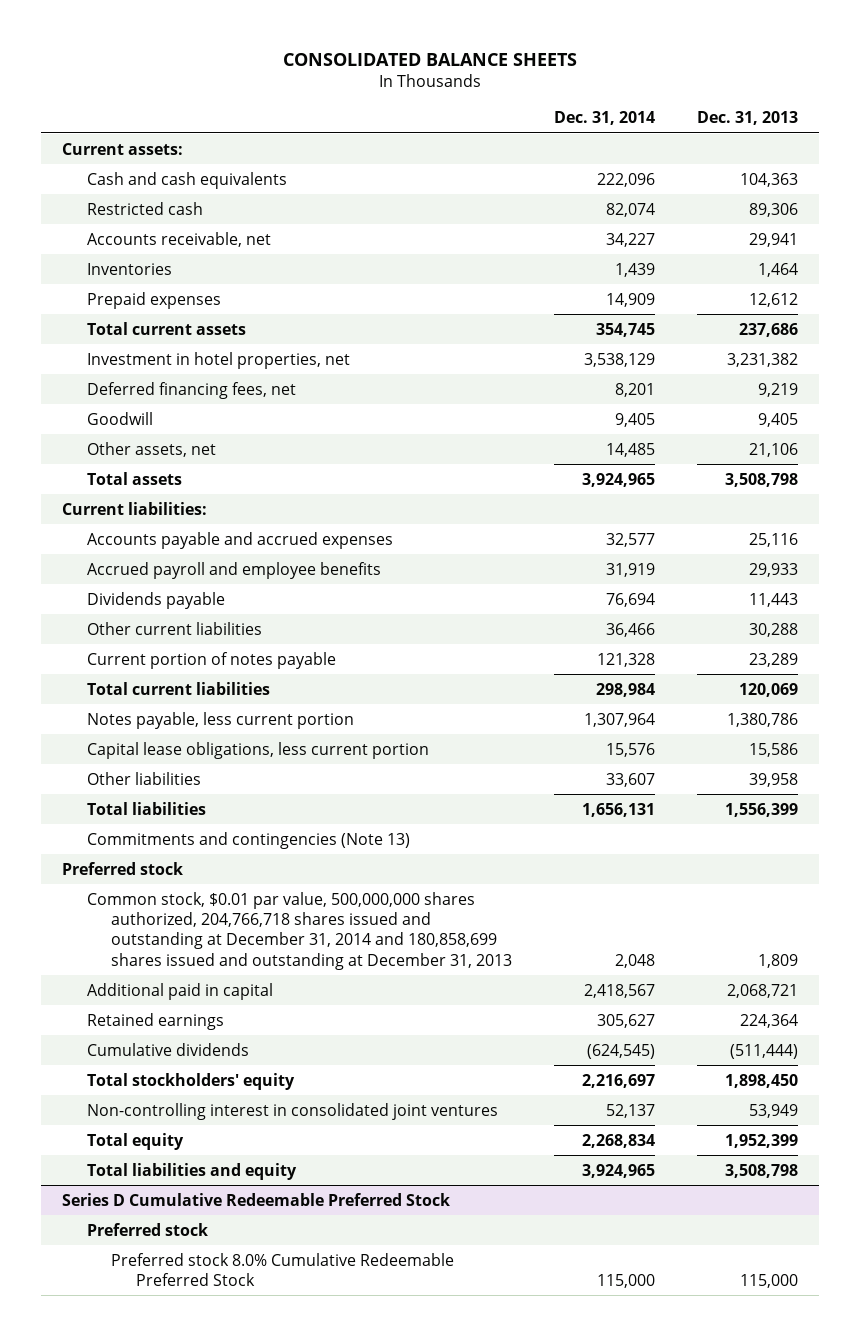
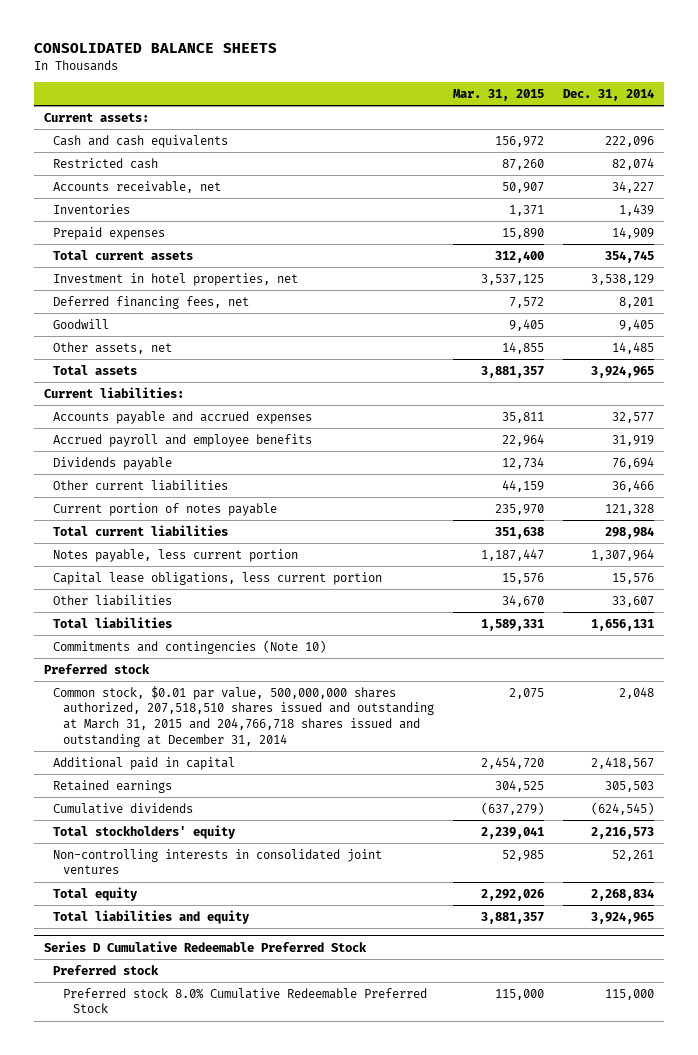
[697,111,799,126] Dec. 31, 2013 -> none
none -> [453,88,545,101] Mar. 31, 2015
[86,831,410,849] Commitments and contingencies (Note 13) -> [53,639,327,654] Commitments and contingencies (Note 10)
[86,891,513,970] Common stock, $0.01 par value, 500,000,000 shares authorized, 204,766,718 shares issued and outstanding at December 31, 2014 and 180,858,699 shares issued and outstanding at December 31, 2013 -> [53,685,434,747] Common stock, $0.01 par value, 500,000,000 shares authorized, 207,518,510 shares issued and outstanding at March 31, 2015 and 204,766,718 shares issued and outstanding at December 31, 2014
[597,1013,656,1028] 305,627 -> [605,780,655,792] 305,503
[582,1073,656,1088] 2,216,697 -> [591,826,655,839] 2,216,573
[86,1102,498,1120] Non-controlling interest in consolidated joint ventures -> [53,848,383,875] Non-controlling interests in consolidated joint ventures
[606,1103,656,1118] 52,137 -> [612,849,655,861] 52,261

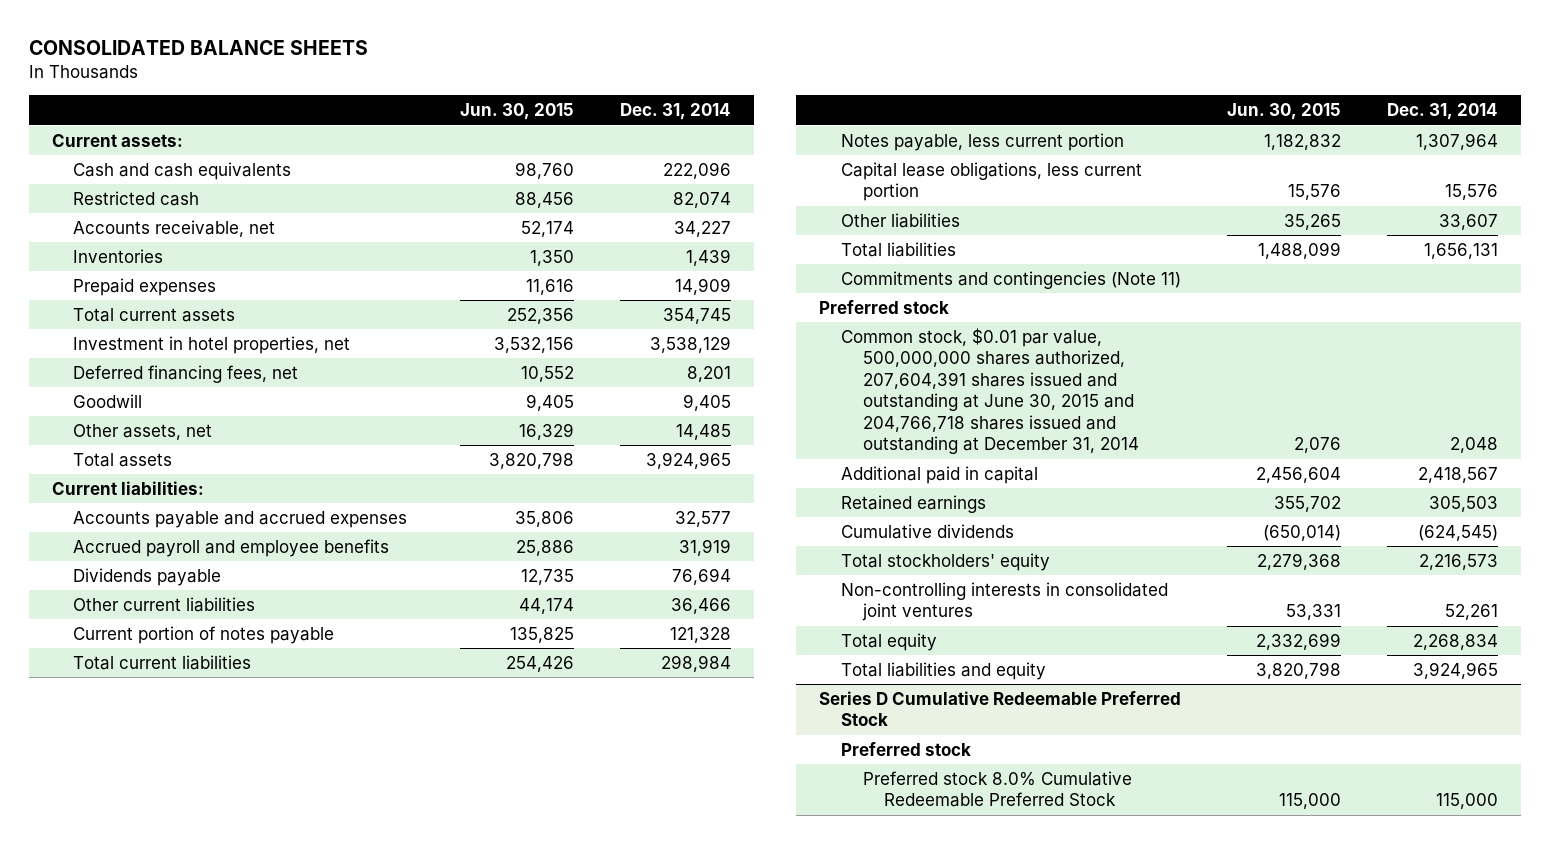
[453,88,545,101] Mar. 31, 2015 -> none
none -> [459,103,574,121] Jun. 30, 2015
[53,639,327,654] Commitments and contingencies (Note 10) -> [840,270,1181,289] Commitments and contingencies (Note 11)
[53,685,434,747] Common stock, $0.01 par value, 500,000,000 shares authorized, 207,518,510 shares issued and outstanding at March 31, 2015 and 204,766,718 shares issued and outstanding at December 31, 2014 -> [840,327,1139,455] Common stock, $0.01 par value, 500,000,000 shares authorized, 207,604,391 shares issued and outstanding at June 30, 2015 and 204,766,718 shares issued and outstanding at December 31, 2014

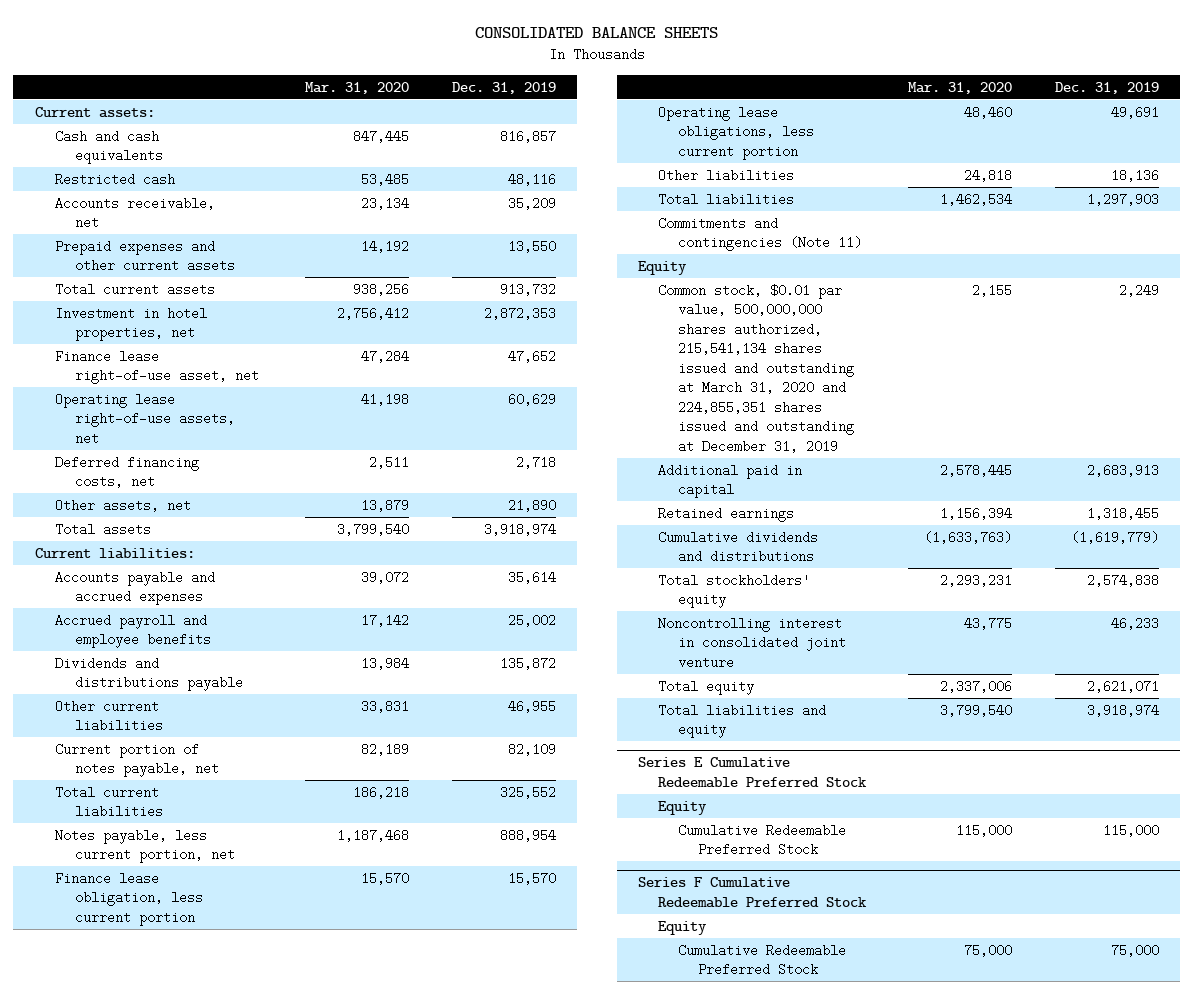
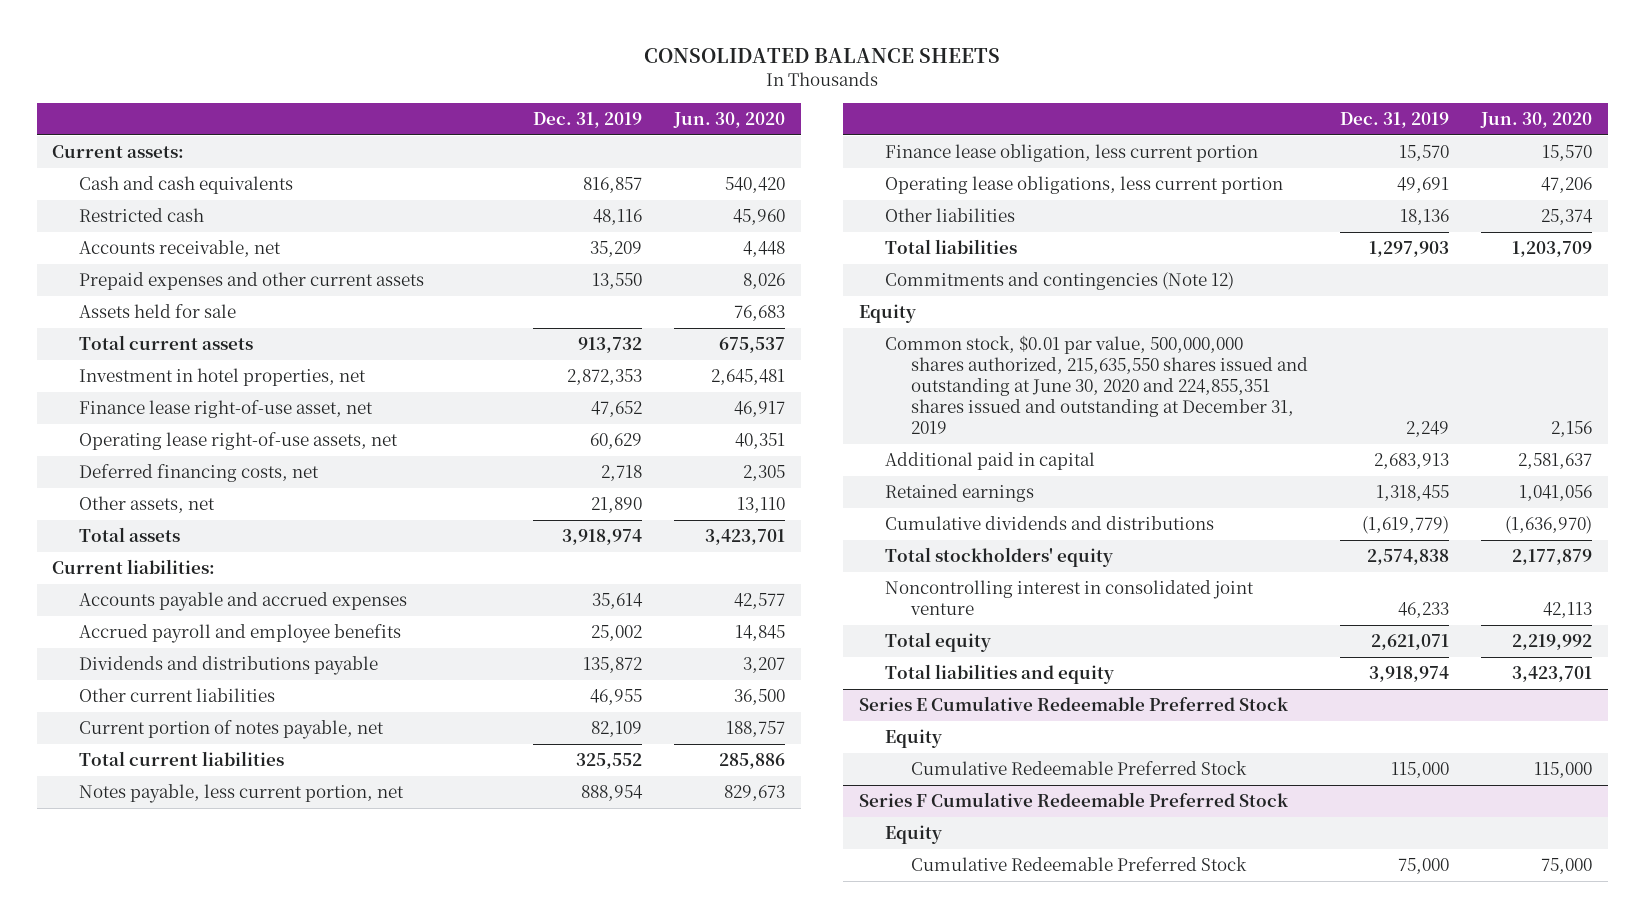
[305,81,410,94] Mar. 31, 2020 -> none
none -> [673,111,786,128] Jun. 30, 2020
none -> [78,304,236,319] Assets held for sale
[657,216,862,252] Commitments and contingencies (Note 11) -> [885,272,1235,291] Commitments and contingencies (Note 12)
[657,283,854,453] Common stock, $0.01 par value, 500,000,000 shares authorized, 215,541,134 shares issued and outstanding at March 31, 2020 and 224,855,351 shares issued and outstanding at December 31, 2019 -> [885,335,1309,435] Common stock, $0.01 par value, 500,000,000 shares authorized, 215,635,550 shares issued and outstanding at June 30, 2020 and 224,855,351 shares issued and outstanding at December 31, 2019

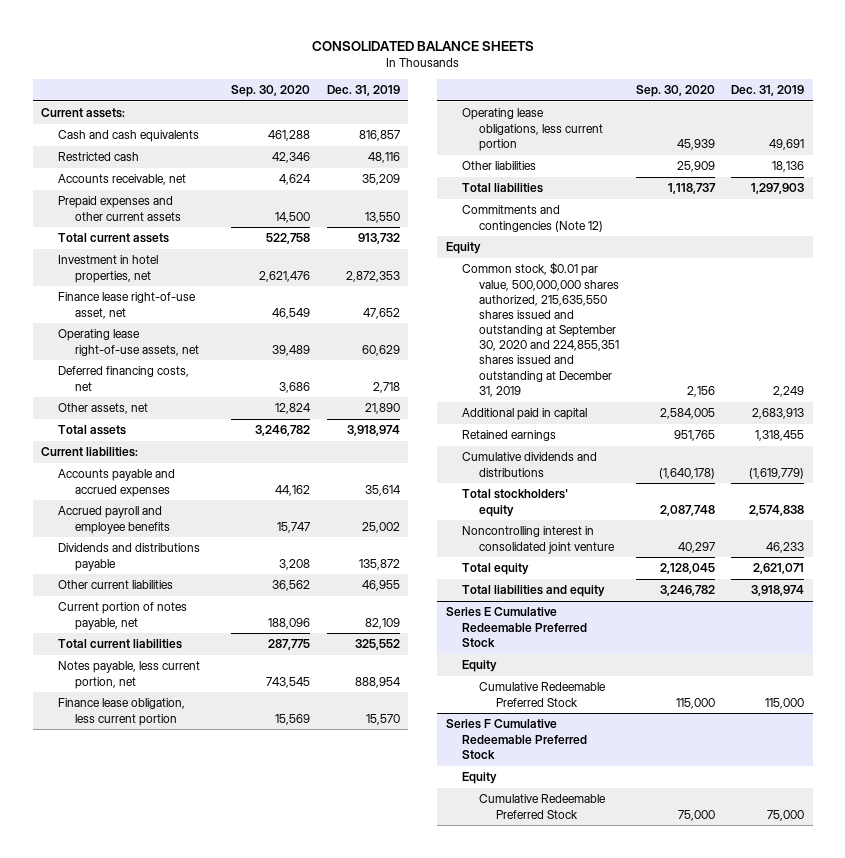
[673,111,786,128] Jun. 30, 2020 -> none
none -> [231,85,311,98] Sep. 30, 2020
[78,304,236,319] Assets held for sale -> none
[885,335,1309,435] Common stock, $0.01 par value, 500,000,000 shares authorized, 215,635,550 shares issued and outstanding at June 30, 2020 and 224,855,351 shares issued and outstanding at December 31, 2019 -> [462,262,620,397] Common stock, $0.01 par value, 500,000,000 shares authorized, 215,635,550 shares issued and outstanding at September 30, 2020 and 224,855,351 shares issued and outstanding at December 31, 2019

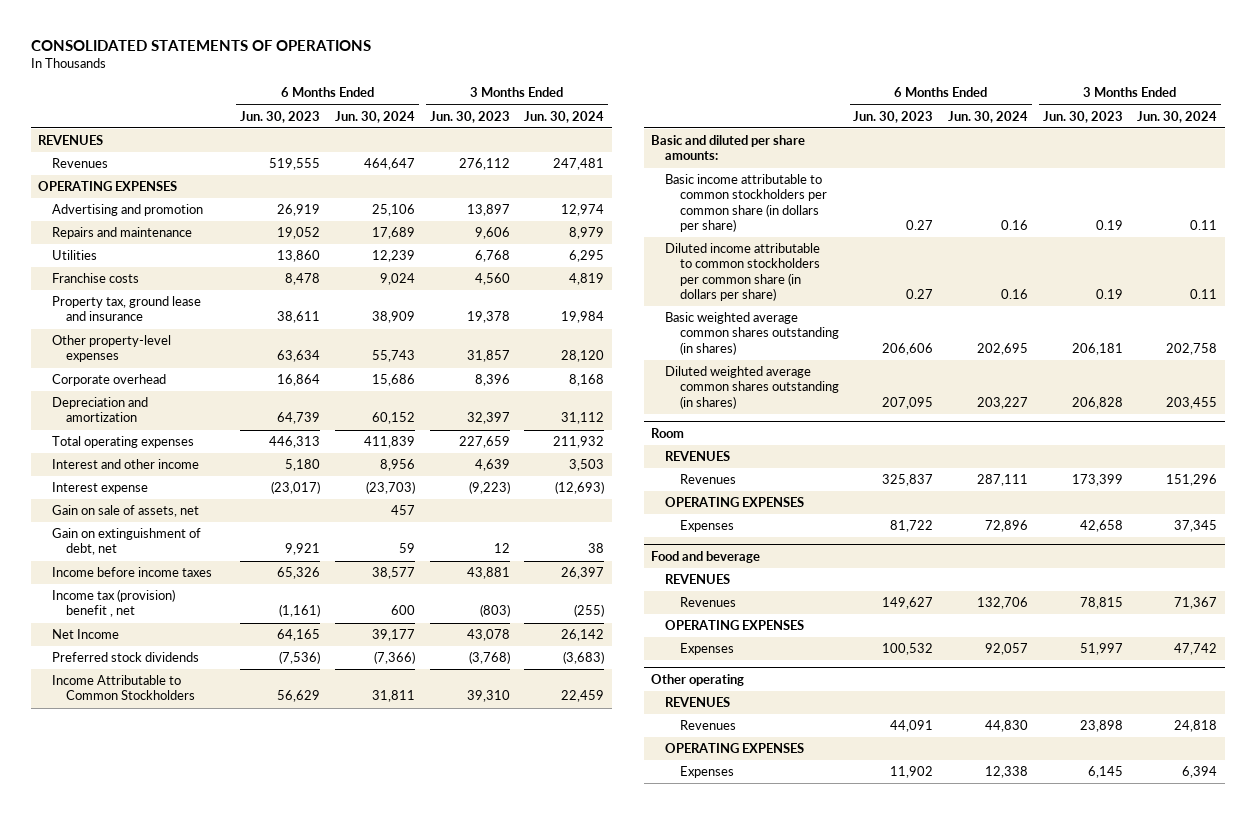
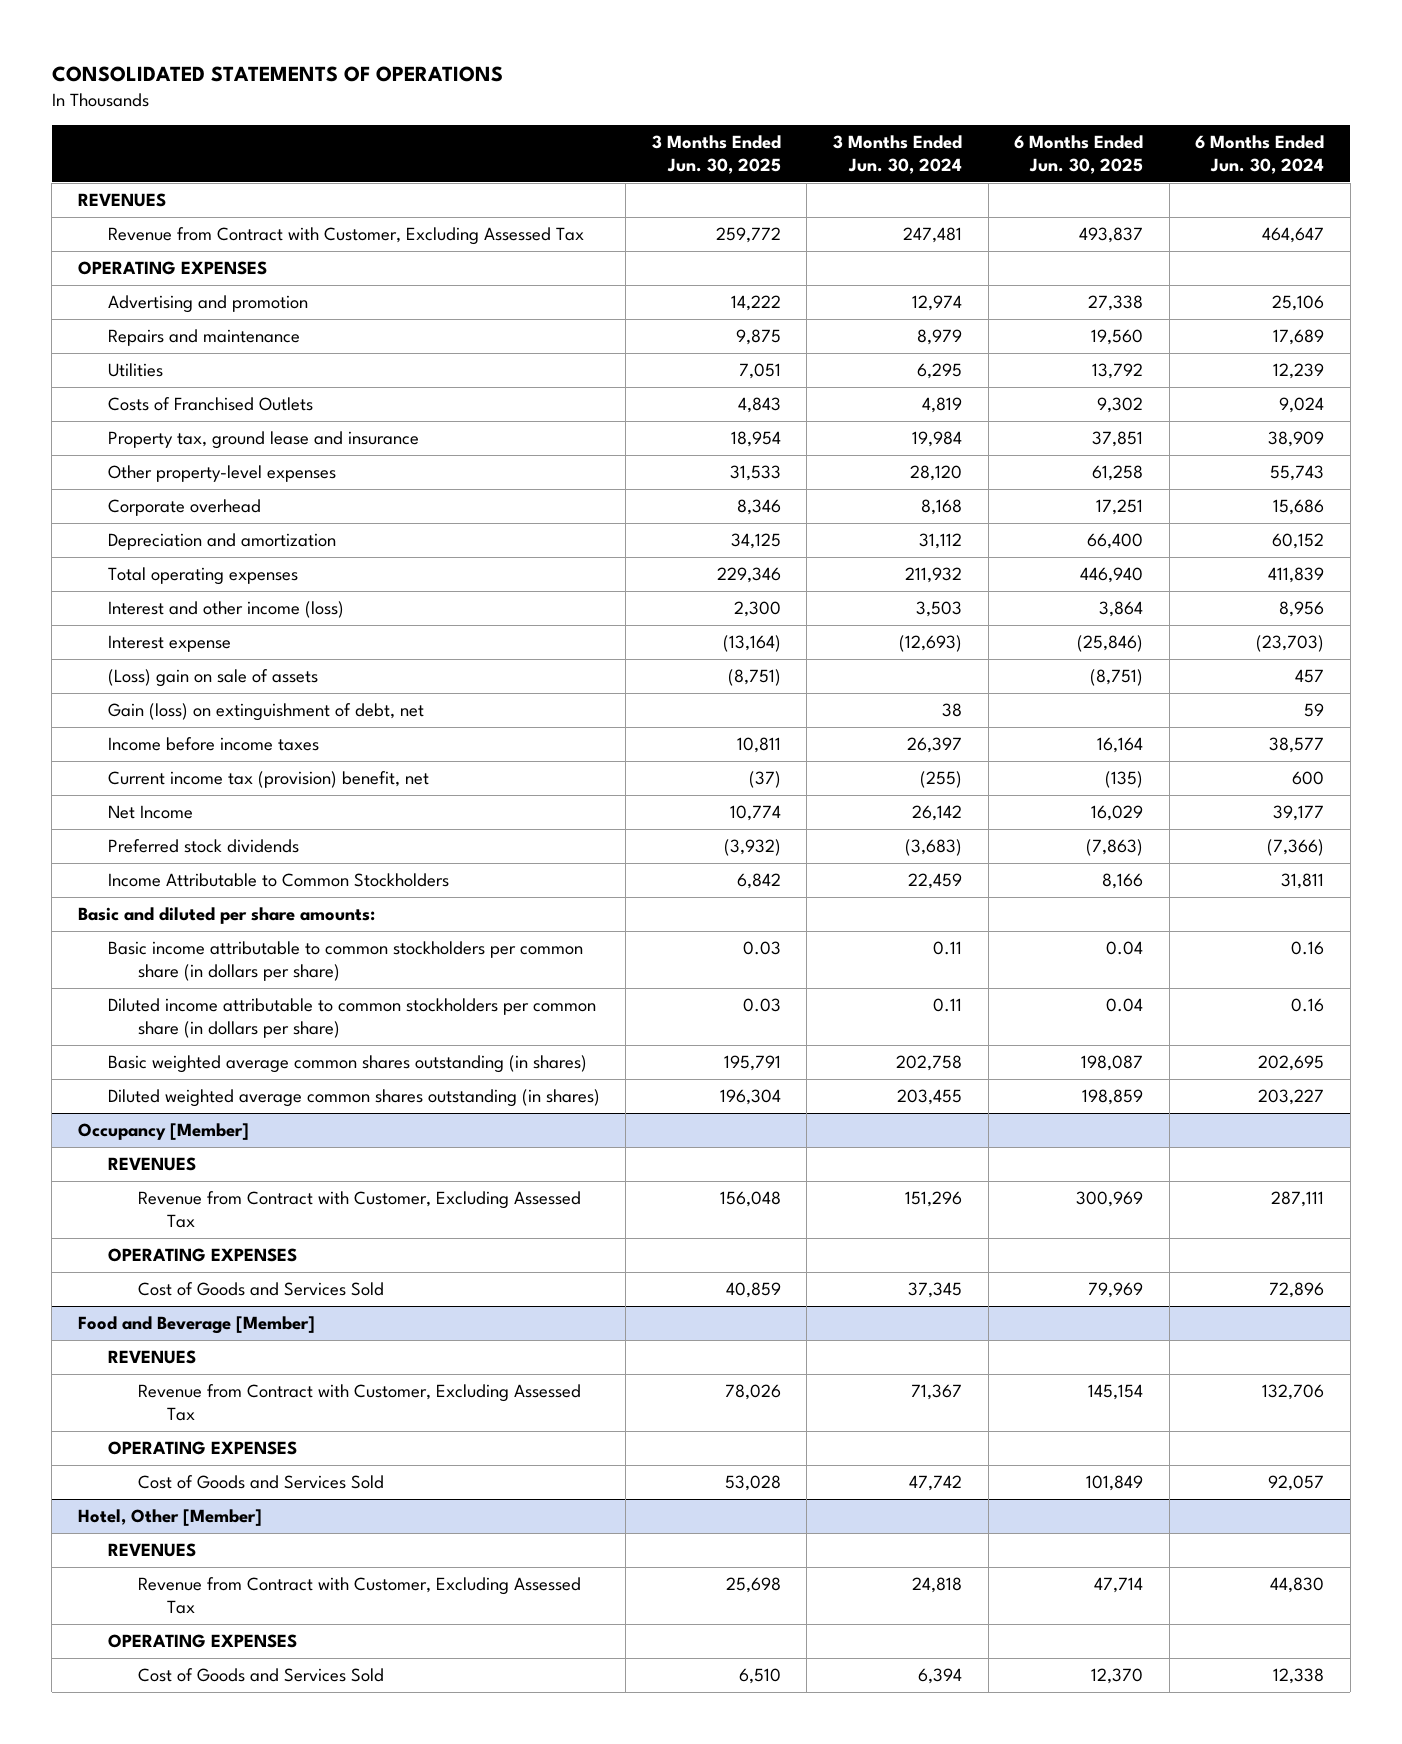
[240,110,321,123] Jun. 30, 2023 -> none
[429,110,510,123] Jun. 30, 2023 -> none
none -> [651,135,781,174] 3 Months Ended Jun. 30, 2025
none -> [1014,135,1144,174] 6 Months Ended Jun. 30, 2025
[52,158,109,169] Revenues -> [107,227,584,246] Revenue from Contract with Customer, Excluding Assessed Tax
[52,273,140,284] Franchise costs -> [107,397,313,412] Costs of Franchised Outlets
[52,459,200,470] Interest and other income -> [107,601,344,619] Interest and other income (loss)
[52,505,200,518] Gain on sale of assets, net -> [107,669,318,688] (Loss) gain on sale of assets
[52,528,202,556] Gain on extinguishment of debt, net -> [107,703,424,722] Gain (loss) on extinguishment of debt, net
[52,589,176,618] Income tax (provision) benefit , net -> [107,771,429,789] Current income tax (provision) benefit, net
[651,427,685,438] Room -> [77,1123,249,1141] Occupancy [Member]
[679,474,736,485] Revenues -> [137,1191,581,1228] Revenue from Contract with Customer, Excluding Assessed Tax
[679,520,734,533] Expenses -> [137,1282,384,1297] Cost of Goods and Services Sold
[651,550,761,563] Food and beverage -> [77,1316,315,1335] Food and Beverage [Member]
[679,597,736,608] Revenues -> [137,1384,581,1421] Revenue from Contract with Customer, Excluding Assessed Tax
[679,643,734,656] Expenses -> [137,1475,384,1490] Cost of Goods and Services Sold
[651,673,745,686] Other operating -> [77,1509,262,1527] Hotel, Other [Member]
[679,720,736,731] Revenues -> [137,1577,581,1614] Revenue from Contract with Customer, Excluding Assessed Tax
[679,766,734,779] Expenses -> [137,1668,384,1683] Cost of Goods and Services Sold

